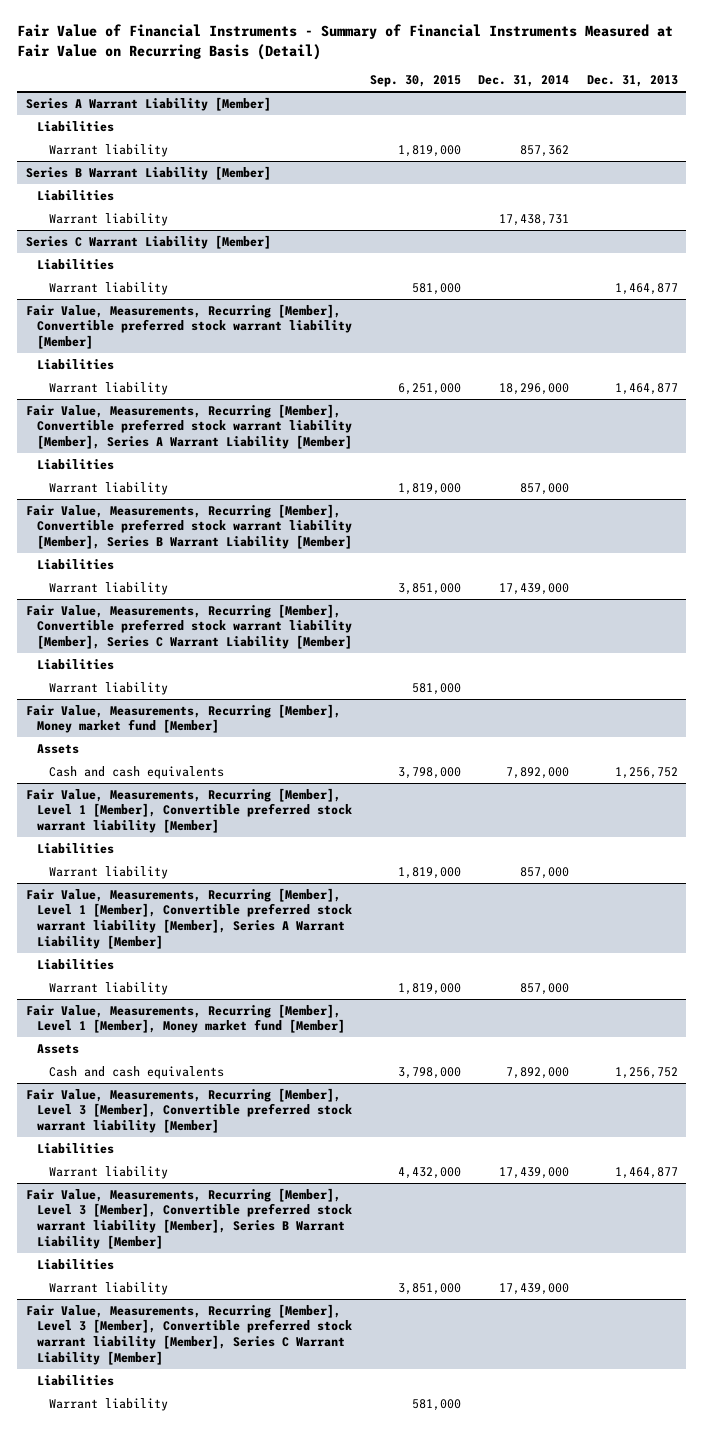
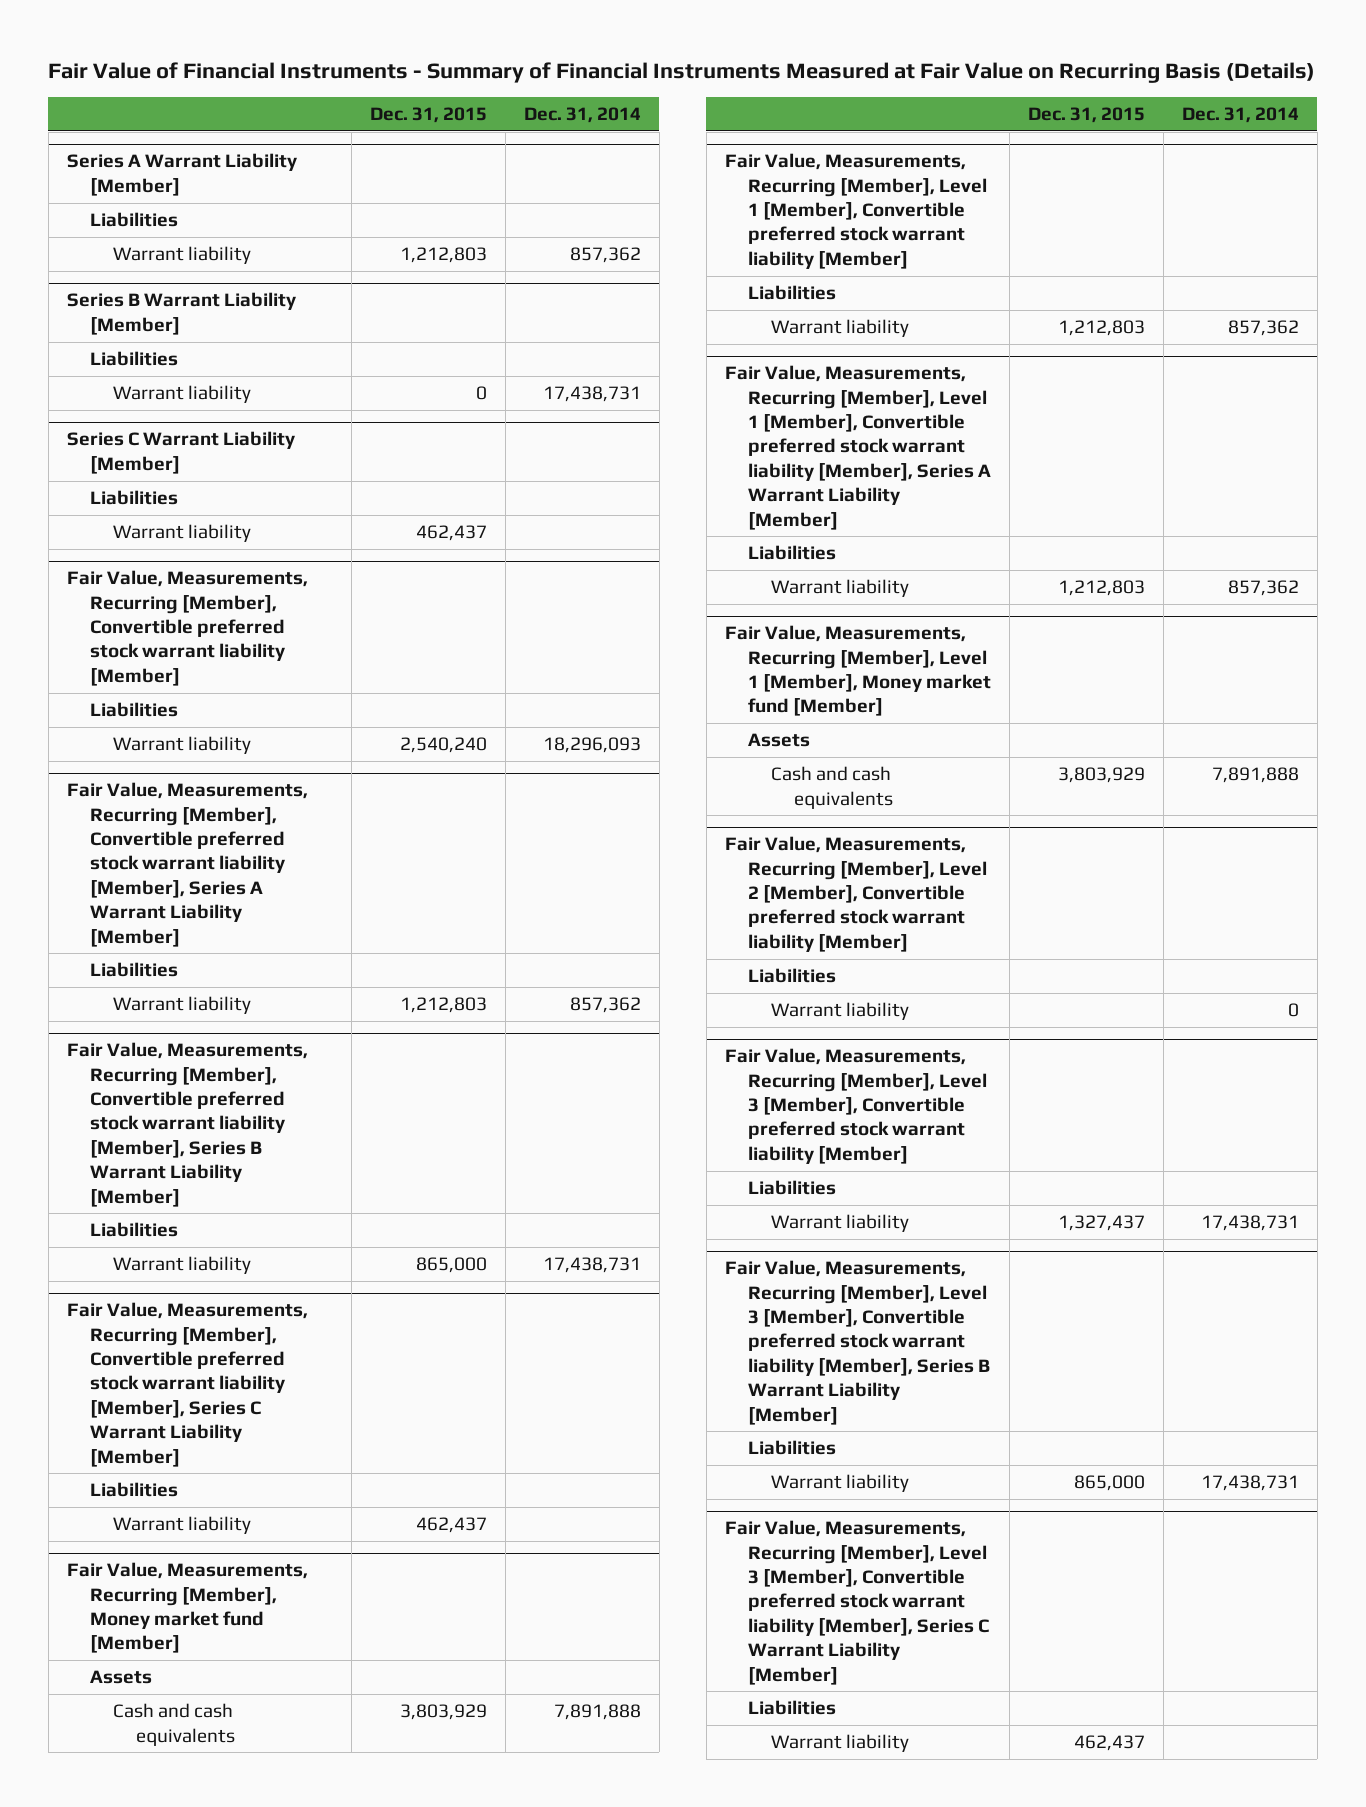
[16,24,673,60] Fair Value of Financial Instruments - Summary of Financial Instruments Measured at Fair Value on Recurring Basis (Detail) -> [48,61,1316,83] Fair Value of Financial Instruments - Summary of Financial Instruments Measured at Fair Value on Recurring Basis (Details)
[369,74,461,87] Sep. 30, 2015 -> none
[586,74,678,87] Dec. 31, 2013 -> none
none -> [369,106,487,123] Dec. 31, 2015
[499,382,570,395] 18,296,000 -> [542,737,641,754] 18,296,093
[520,482,570,495] 857,000 -> [569,997,641,1014] 857,362
[499,582,570,595] 17,439,000 -> [542,1257,641,1274] 17,438,731
[506,766,570,779] 7,892,000 -> [553,1704,641,1721] 7,891,888
[520,866,570,879] 857,000 -> [1227,320,1299,337] 857,362
[520,982,570,995] 857,000 -> [1227,580,1299,597] 857,362
[506,1066,570,1079] 7,892,000 -> [1211,767,1299,784] 7,891,888
none -> [724,836,987,952] Fair Value, Measurements, Recurring [Member], Level 2 [Member], Convertible preferred stock warrant liability [Member]
none -> [747,968,836,984] Liabilities
none -> [770,1002,909,1021] Warrant liability
[499,1166,570,1179] 17,439,000 -> [1200,1215,1299,1232] 17,438,731
[499,1282,570,1295] 17,439,000 -> [1200,1475,1299,1492] 17,438,731

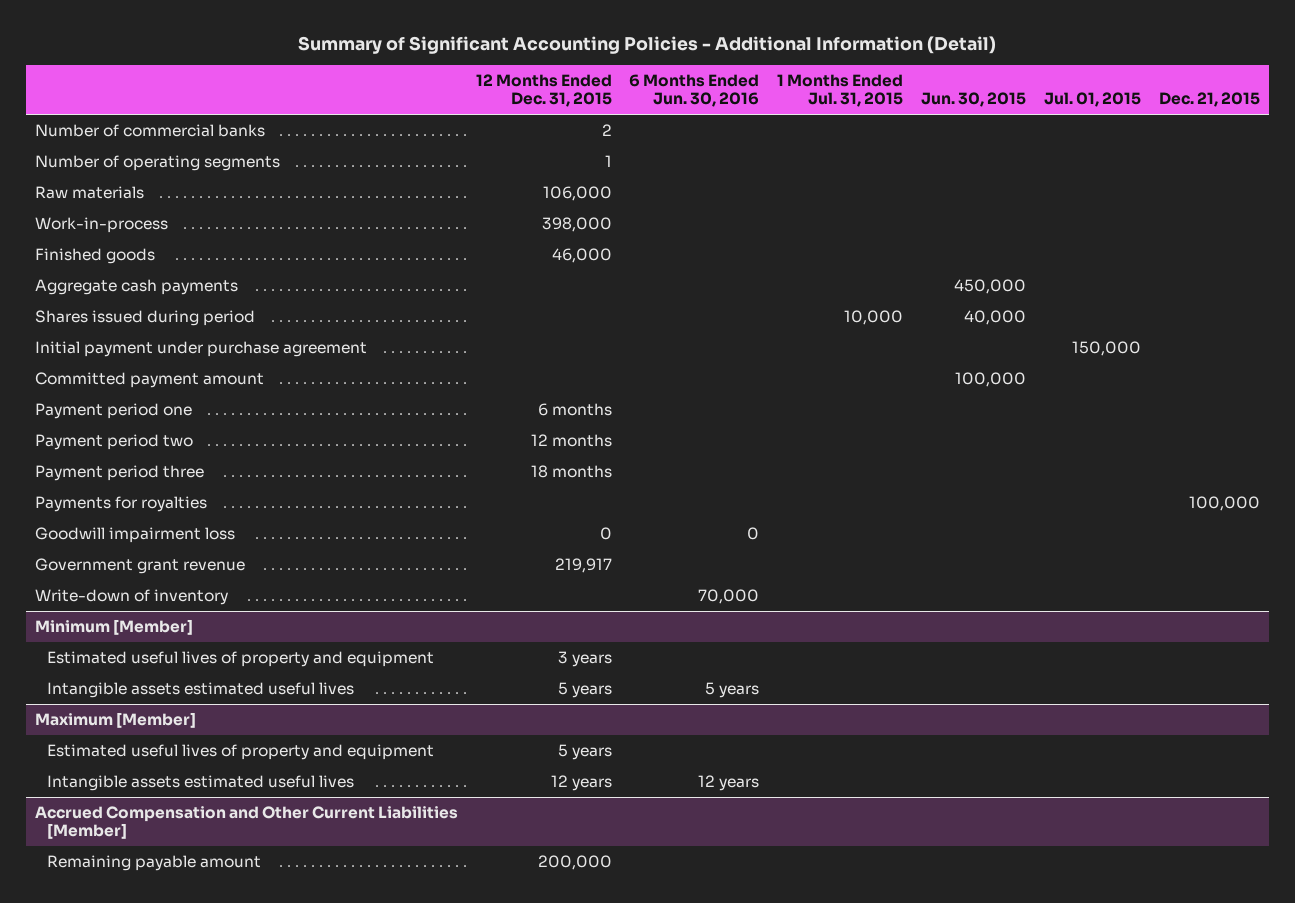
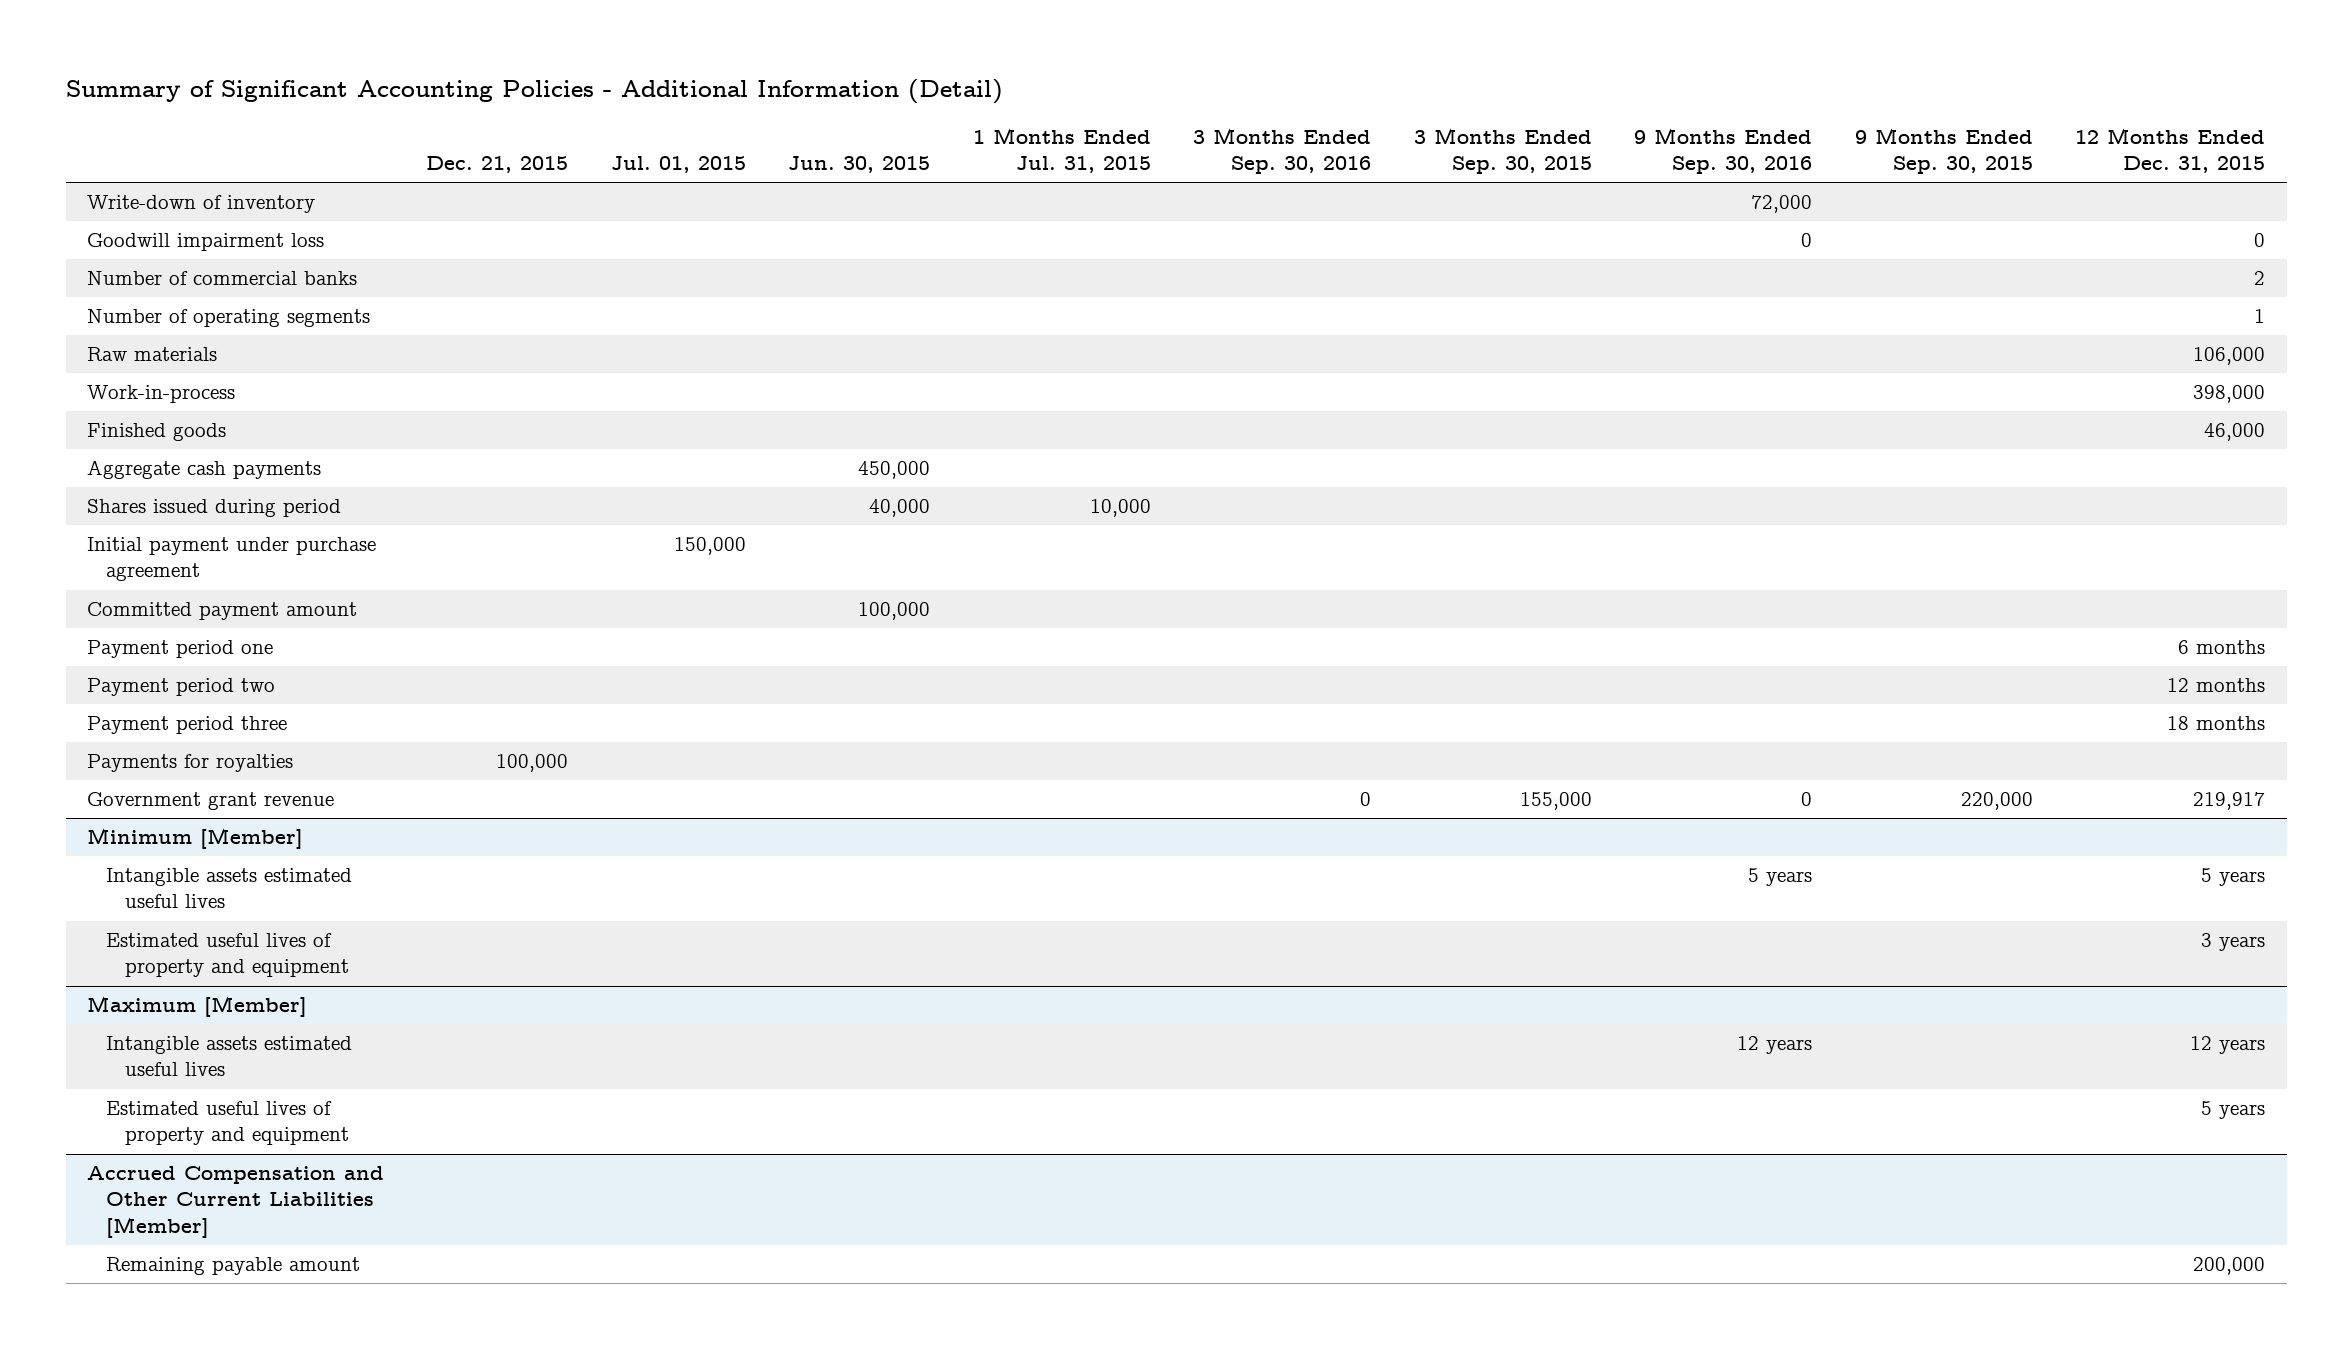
[629,73,760,108] 6 Months Ended Jun. 30, 2016 -> none
none -> [1193,127,1372,174] 3 Months Ended Sep. 30, 2016
none -> [1413,127,1592,174] 3 Months Ended Sep. 30, 2015
none -> [1634,127,1813,174] 9 Months Ended Sep. 30, 2016
none -> [1854,127,2033,174] 9 Months Ended Sep. 30, 2015
[34,588,228,605] Write-down of inventory -> [86,195,315,214] Write-down of inventory
[34,526,235,543] Goodwill impairment loss -> [86,233,324,252] Goodwill impairment loss
[47,650,435,667] Estimated useful lives of property and equipment -> [106,933,350,978] Estimated useful lives of property and equipment
[47,743,435,760] Estimated useful lives of property and equipment -> [106,1101,350,1146] Estimated useful lives of property and equipment

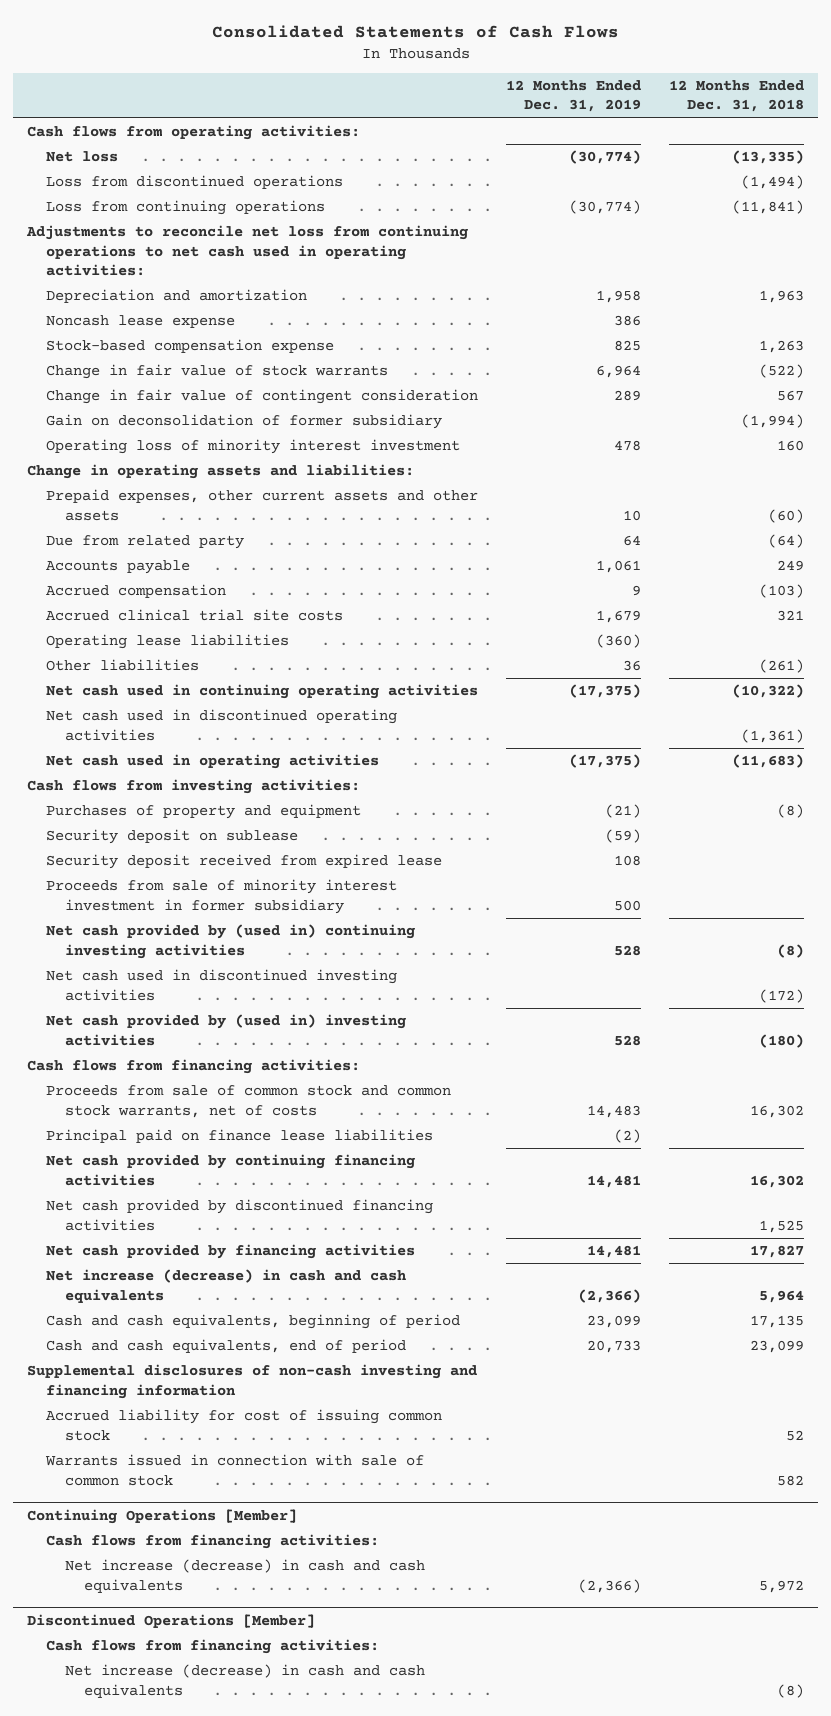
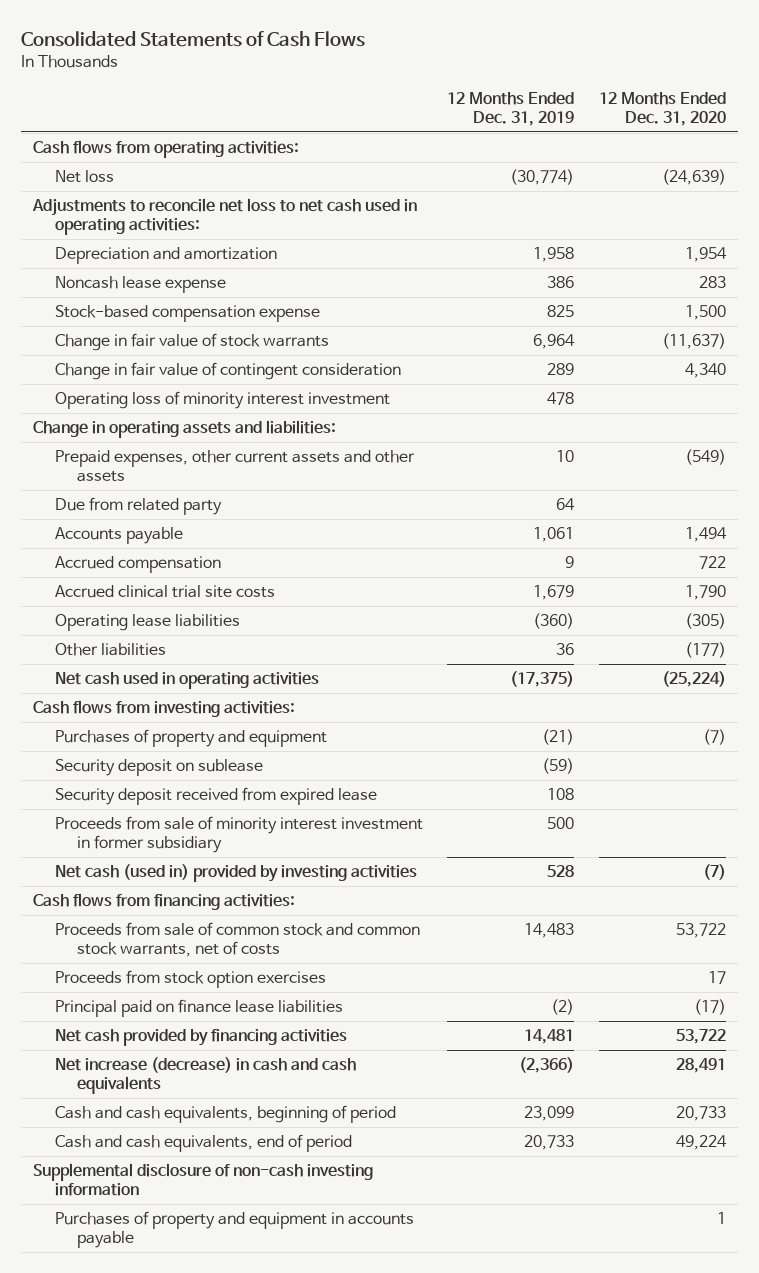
[668,79,804,113] 12 Months Ended Dec. 31, 2018 -> none
none -> [598,92,726,127] 12 Months Ended Dec. 31, 2020
[46,175,344,190] Loss from discontinued operations -> none
[46,200,326,216] Loss from continuing operations -> none
[26,225,469,277] Adjustments to reconcile net loss from continuing operations to net cash used in operating activities: -> [31,198,417,236] Adjustments to reconcile net loss to net cash used in operating activities:
[46,414,443,430] Gain on deconsolidation of former subsidiary -> none
[46,684,479,700] Net cash used in continuing operating activities -> none
[46,709,398,741] Net cash used in discontinued operating activities -> none
[46,924,416,959] Net cash provided by (used in) continuing investing activities -> none
[46,969,398,1001] Net cash used in discontinued investing activities -> none
[46,1014,407,1046] Net cash provided by (used in) investing activities -> [55,864,418,883] Net cash (used in) provided by investing activities
none -> [55,970,327,989] Proceeds from stock option exercises
[46,1154,416,1186] Net cash provided by continuing financing activities -> none
[46,1199,434,1231] Net cash provided by discontinued financing activities -> none
[46,1409,443,1441] Accrued liability for cost of issuing common stock -> none
[45,1454,425,1486] Warrants issued in connection with sale of common stock -> none
[27,1508,298,1524] Continuing Operations [Member] -> none
[46,1534,380,1550] Cash flows from financing activities: -> none
[65,1559,426,1593] Net increase (decrease) in cash and cash equivalents -> none
[27,1613,316,1628] Discontinued Operations [Member] -> none
[46,1639,380,1655] Cash flows from financing activities: -> none
[65,1664,426,1698] Net increase (decrease) in cash and cash equivalents -> none
[27,1364,478,1399] Supplemental disclosures of non-cash investing and financing information -> [32,1163,373,1197] Supplemental disclosure of non-cash investing information
none -> [55,1211,415,1249] Purchases of property and equipment in accounts payable

